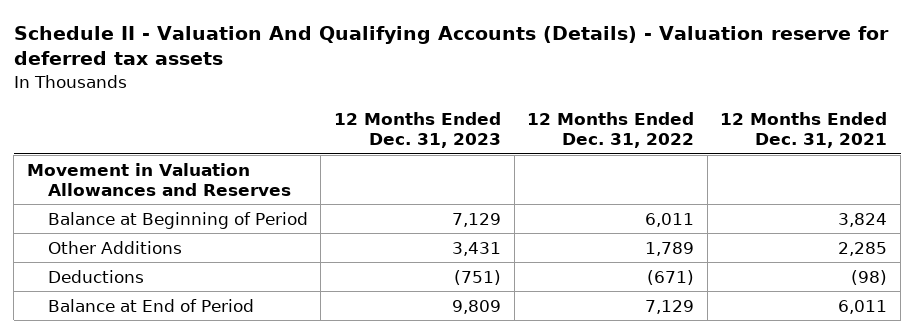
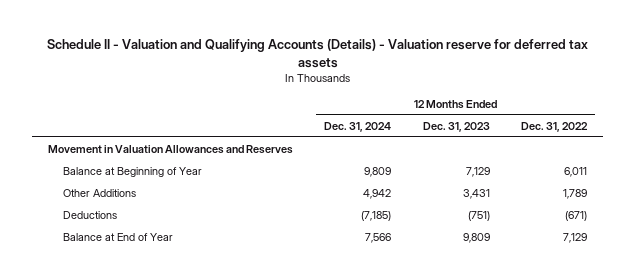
[13,25,889,66] Schedule II - Valuation And Qualifying Accounts (Details) - Valuation reserve for deferred tax assets -> [46,39,588,68] Schedule II - Valuation and Qualifying Accounts (Details) - Valuation reserve for deferred tax assets
[720,112,888,148] 12 Months Ended Dec. 31, 2021 -> none
none -> [324,122,392,133] Dec. 31, 2024
[47,211,308,229] Balance at Beginning of Period -> [63,167,203,178] Balance at Beginning of Year
[47,298,254,312] Balance at End of Period -> [63,233,174,242] Balance at End of Year

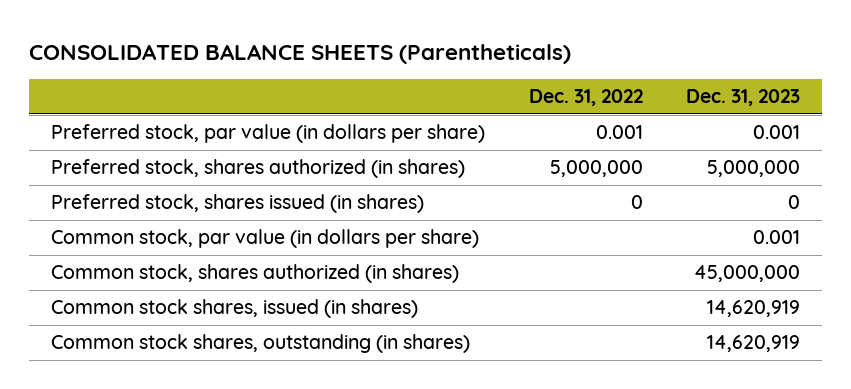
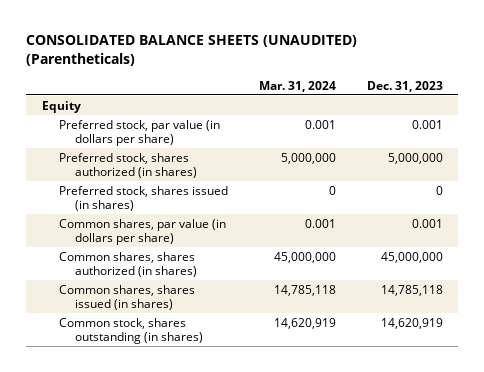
[29,43,572,64] CONSOLIDATED BALANCE SHEETS (Parentheticals) -> [26,35,358,66] CONSOLIDATED BALANCE SHEETS (UNAUDITED) (Parentheticals)
[528,89,643,107] Dec. 31, 2022 -> none
none -> [258,80,336,92] Mar. 31, 2024
none -> [41,100,81,113] Equity
[51,229,480,249] Common stock, par value (in dollars per share) -> [58,218,226,246] Common shares, par value (in dollars per share)
[51,264,460,284] Common stock, shares authorized (in shares) -> [58,251,198,278] Common shares, shares authorized (in shares)
[51,299,419,319] Common stock shares, issued (in shares) -> [58,284,195,311] Common shares, shares issued (in shares)
[707,300,801,318] 14,620,919 -> [380,284,443,296] 14,785,118
[51,334,471,354] Common stock shares, outstanding (in shares) -> [58,317,204,345] Common stock, shares outstanding (in shares)

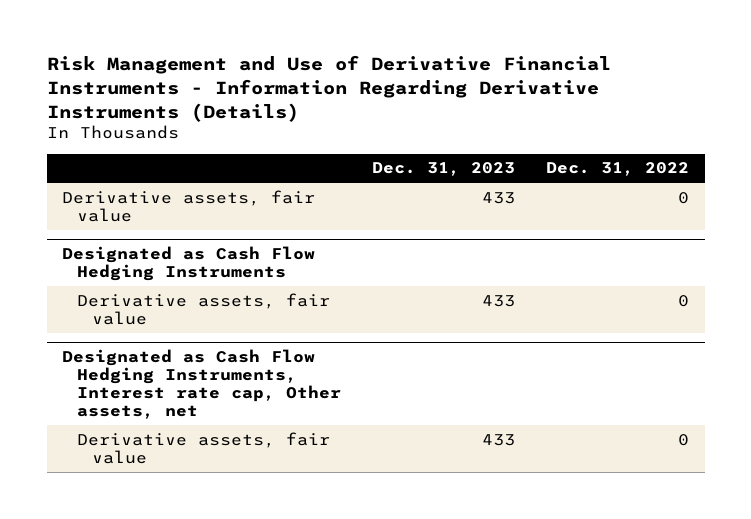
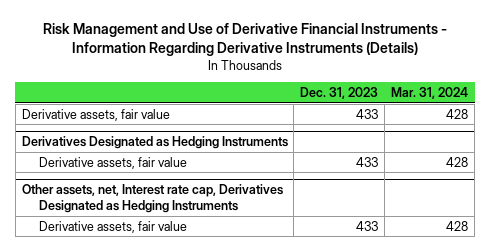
[546,162,690,177] Dec. 31, 2022 -> none
none -> [391,86,469,99] Mar. 31, 2024
[62,245,316,281] Designated as Cash Flow Hedging Instruments -> [21,136,288,150] Derivatives Designated as Hedging Instruments
[62,348,342,420] Designated as Cash Flow Hedging Instruments, Interest rate cap, Other assets, net -> [21,184,283,213] Other assets, net, Interest rate cap, Derivatives Designated as Hedging Instruments

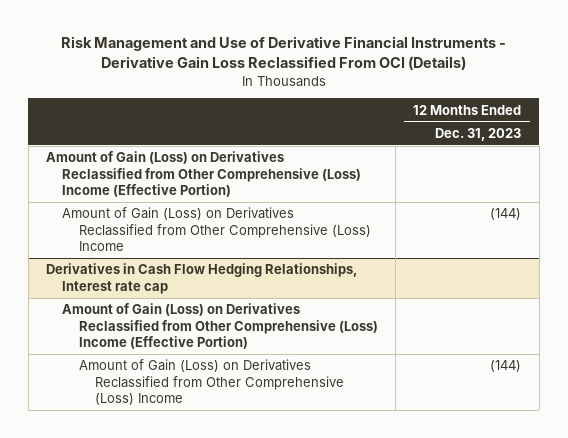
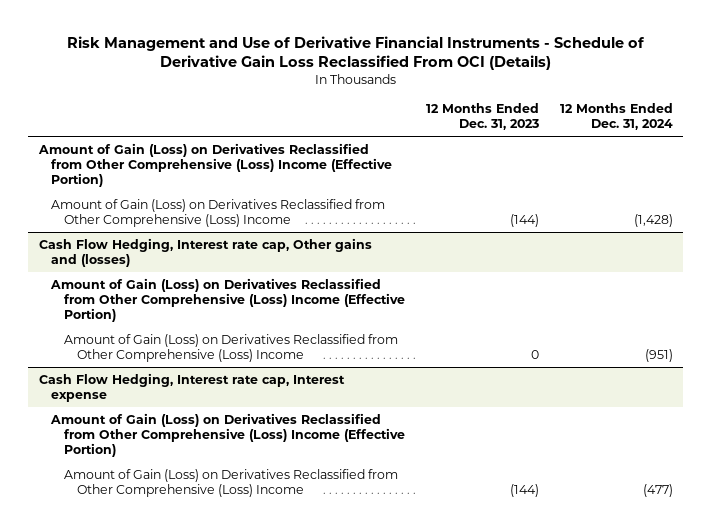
[60,36,506,71] Risk Management and Use of Derivative Financial Instruments - Derivative Gain Loss Reclassified From OCI (Details) -> [66,35,645,71] Risk Management and Use of Derivative Financial Instruments - Schedule of Derivative Gain Loss Reclassified From OCI (Details)
none -> [559,103,673,131] 12 Months Ended Dec. 31, 2024
[46,263,358,294] Derivatives in Cash Flow Hedging Relationships, Interest rate cap -> none
none -> [38,237,372,267] Cash Flow Hedging, Interest rate cap, Other gains and (losses)
none -> [64,333,399,362] Amount of Gain (Loss) on Derivatives Reclassified from Other Comprehensive (Loss) Income
none -> [38,372,345,402] Cash Flow Hedging, Interest rate cap, Interest expense
none -> [50,412,406,457] Amount of Gain (Loss) on Derivatives Reclassified from Other Comprehensive (Loss) Income (Effective Portion)

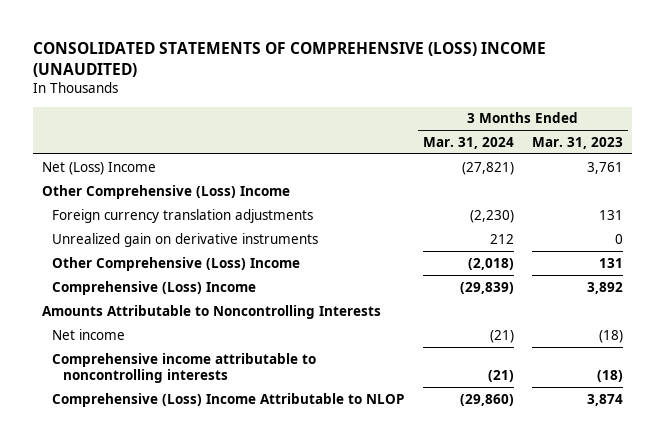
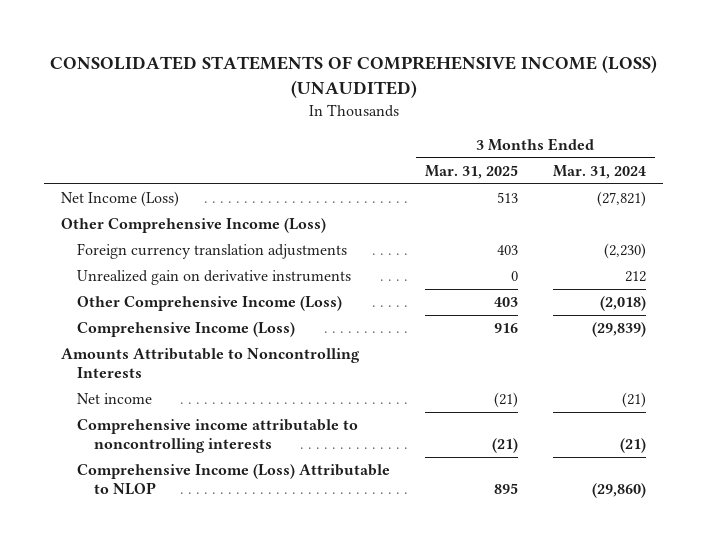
[33,42,547,78] CONSOLIDATED STATEMENTS OF COMPREHENSIVE (LOSS) INCOME (UNAUDITED) -> [49,54,657,98] CONSOLIDATED STATEMENTS OF COMPREHENSIVE INCOME (LOSS) (UNAUDITED)
[531,136,623,149] Mar. 31, 2023 -> none
none -> [425,165,519,180] Mar. 31, 2025
[42,161,157,175] Net (Loss) Income -> [61,191,180,208] Net Income (Loss)
[42,184,291,199] Other Comprehensive (Loss) Income -> [61,218,327,234] Other Comprehensive Income (Loss)
[52,256,301,271] Other Comprehensive (Loss) Income -> [77,296,343,312] Other Comprehensive Income (Loss)
[52,280,257,295] Comprehensive (Loss) Income -> [77,322,296,338] Comprehensive Income (Loss)
[52,392,405,407] Comprehensive (Loss) Income Attributable to NLOP -> [77,464,391,495] Comprehensive Income (Loss) Attributable to NLOP

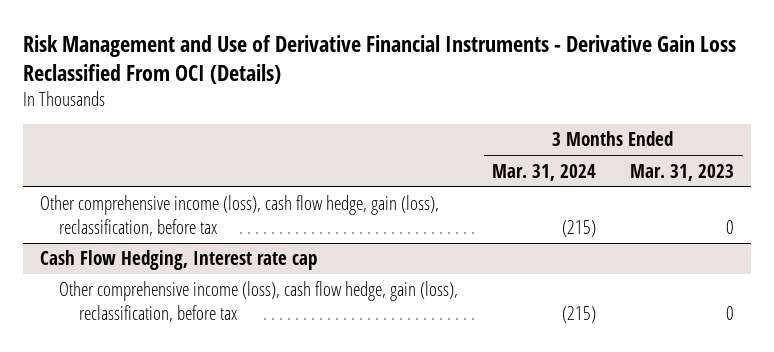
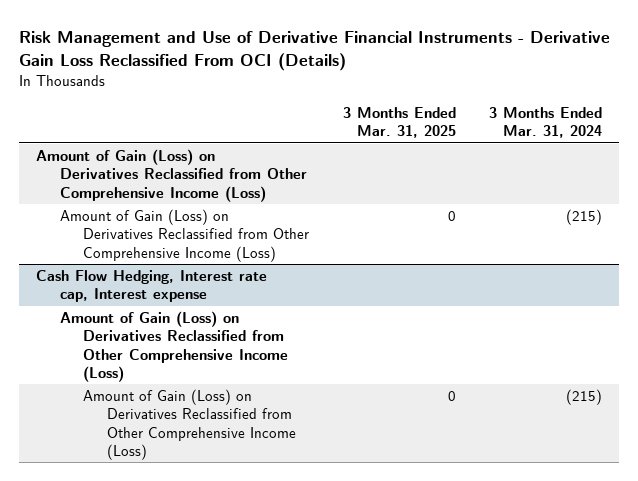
[630,163,735,181] Mar. 31, 2023 -> none
none -> [342,106,456,139] 3 Months Ended Mar. 31, 2025
none -> [36,148,307,202] Amount of Gain (Loss) on Derivatives Reclassified from Other Comprehensive Income (Loss)
[39,195,439,237] Other comprehensive income (loss), cash flow hedge, gain (loss), reclassification, before tax -> [59,208,310,262] Amount of Gain (Loss) on Derivatives Reclassified from Other Comprehensive Income (Loss)
[39,250,317,271] Cash Flow Hedging, Interest rate cap -> [36,269,268,303] Cash Flow Hedging, Interest rate cap, Interest expense
none -> [59,310,289,382] Amount of Gain (Loss) on Derivatives Reclassified from Other Comprehensive Income (Loss)
[59,281,459,323] Other comprehensive income (loss), cash flow hedge, gain (loss), reclassification, before tax -> [83,388,296,460] Amount of Gain (Loss) on Derivatives Reclassified from Other Comprehensive Income (Loss)

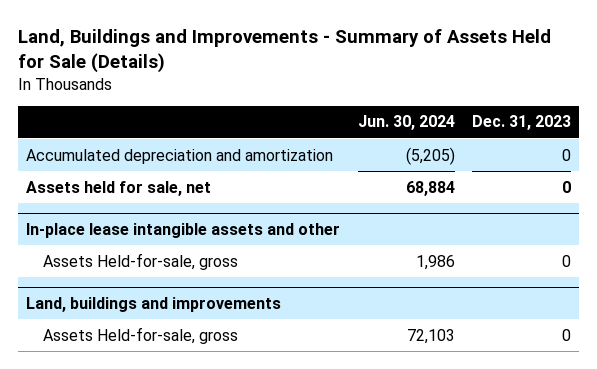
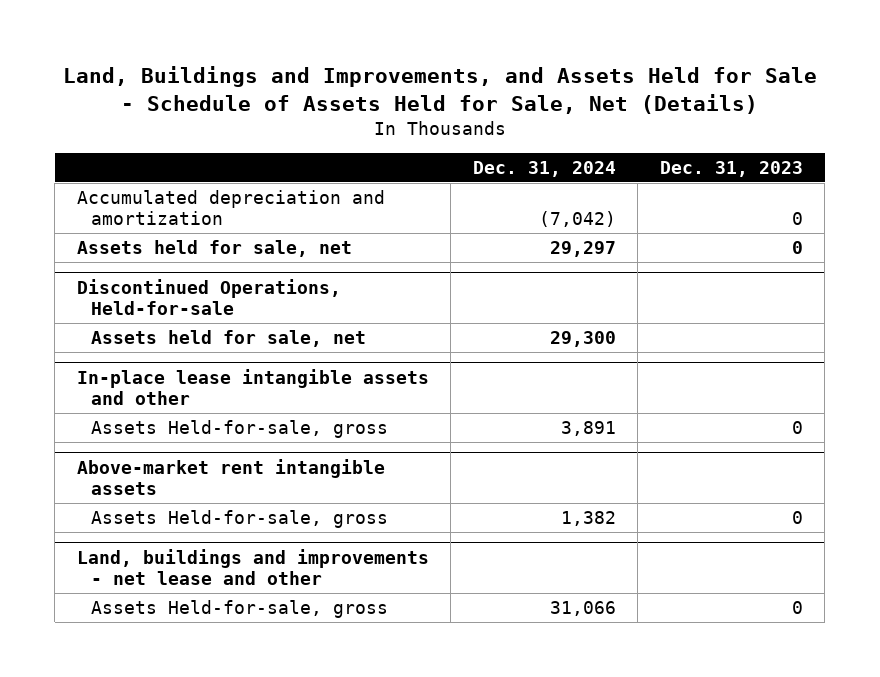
[17,28,551,73] Land, Buildings and Improvements - Summary of Assets Held for Sale (Details) -> [62,65,817,114] Land, Buildings and Improvements, and Assets Held for Sale - Schedule of Assets Held for Sale, Net (Details)
[357,115,455,131] Jun. 30, 2024 -> none
none -> [472,160,616,177] Dec. 31, 2024
none -> [76,278,341,316] Discontinued Operations, Held-for-sale
none -> [90,329,366,347] Assets held for sale, net
[26,296,282,312] Land, buildings and improvements -> none
none -> [76,458,385,496] Above-market rent intangible assets
none -> [76,548,429,586] Land, buildings and improvements - net lease and other
none -> [90,599,388,618] Assets Held-for-sale, gross

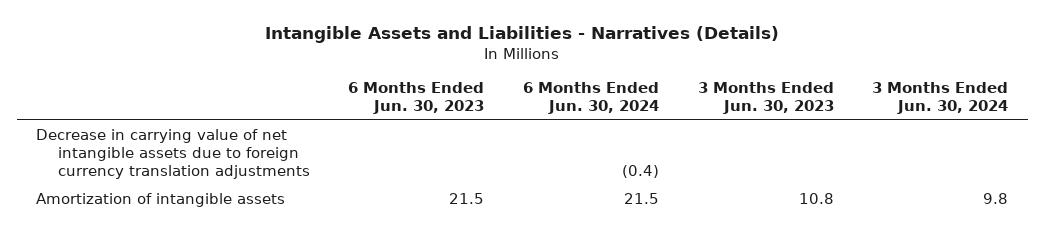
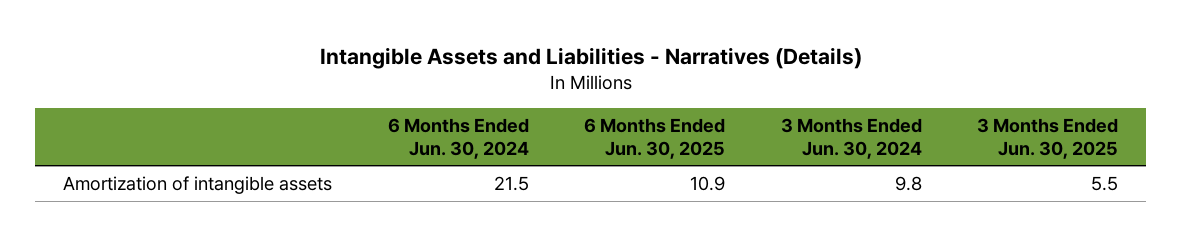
[348,82,485,114] 6 Months Ended Jun. 30, 2023 -> none
[697,82,834,114] 3 Months Ended Jun. 30, 2023 -> none
none -> [584,117,726,159] 6 Months Ended Jun. 30, 2025
none -> [977,117,1119,159] 3 Months Ended Jun. 30, 2025
[35,129,310,179] Decrease in carrying value of net intangible assets due to foreign currency translation adjustments -> none

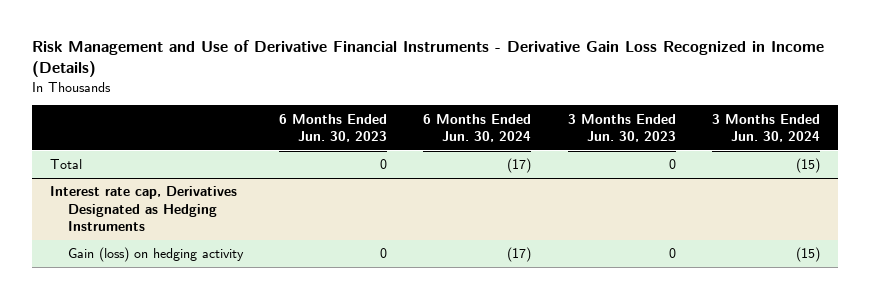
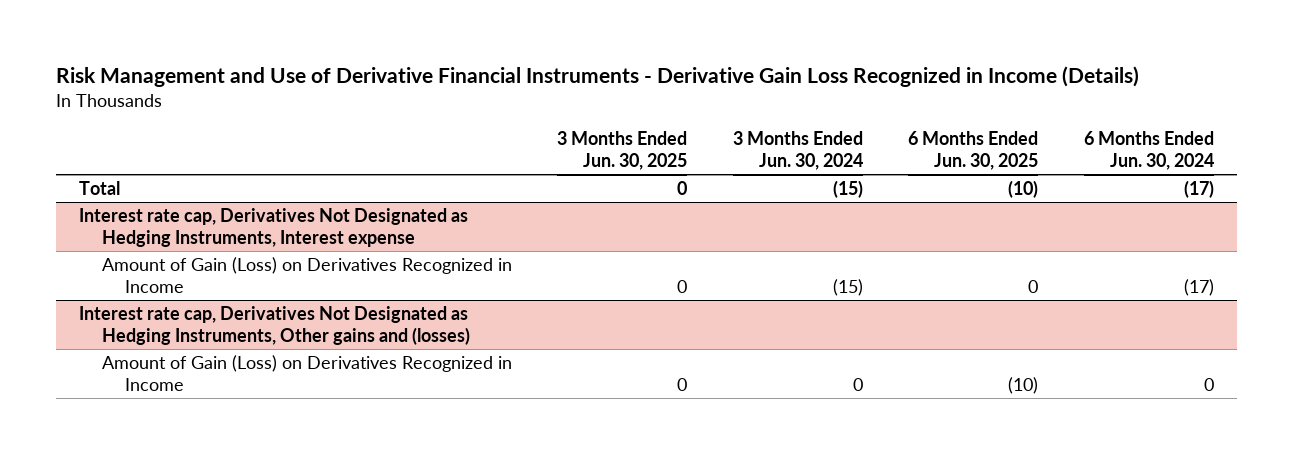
[279,113,388,142] 6 Months Ended Jun. 30, 2023 -> none
[567,113,676,142] 3 Months Ended Jun. 30, 2023 -> none
none -> [557,130,688,171] 3 Months Ended Jun. 30, 2025
none -> [908,130,1039,171] 6 Months Ended Jun. 30, 2025
[49,186,237,232] Interest rate cap, Derivatives Designated as Hedging Instruments -> [78,207,468,247] Interest rate cap, Derivatives Not Designated as Hedging Instruments, Interest expense
[68,247,245,263] Gain (loss) on hedging activity -> [101,256,512,293] Amount of Gain (Loss) on Derivatives Recognized in Income
none -> [78,305,470,345] Interest rate cap, Derivatives Not Designated as Hedging Instruments, Other gains and (losses)
none -> [101,354,512,391] Amount of Gain (Loss) on Derivatives Recognized in Income

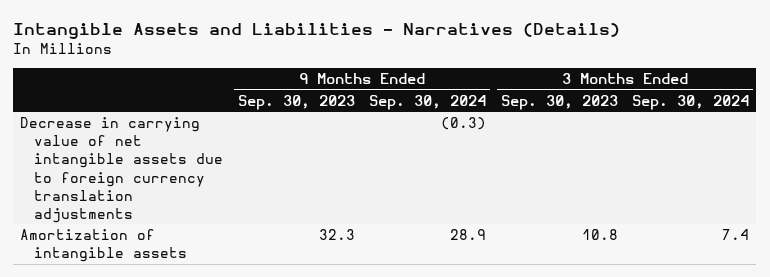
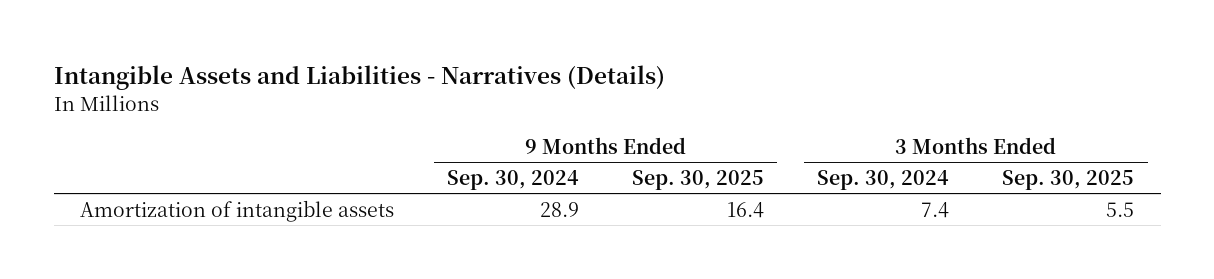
[237,94,355,110] Sep. 30, 2023 -> none
[500,94,618,110] Sep. 30, 2023 -> none
none -> [632,169,765,190] Sep. 30, 2025
none -> [1002,169,1135,190] Sep. 30, 2025
[20,117,224,224] Decrease in carrying value of net intangible assets due to foreign currency translation adjustments -> none

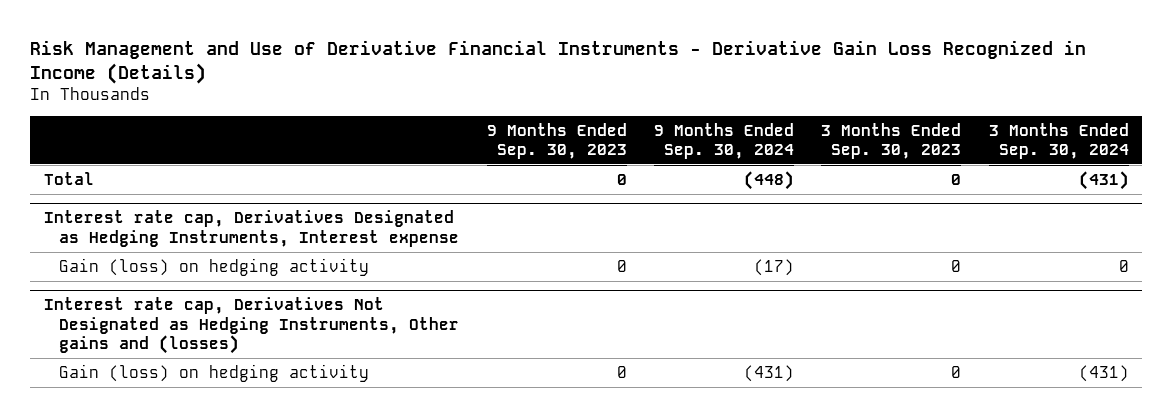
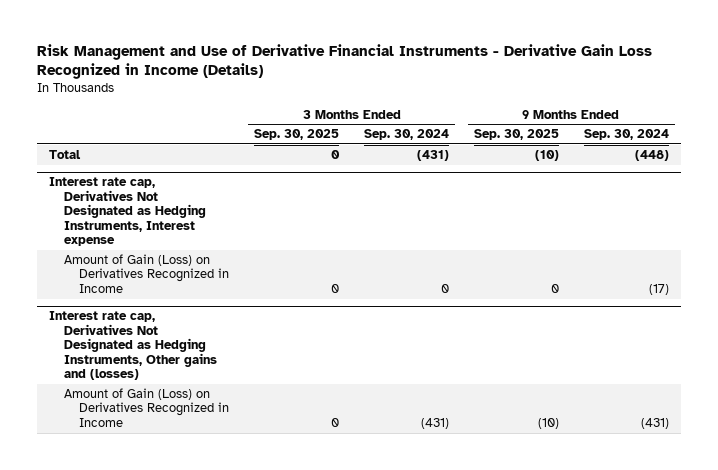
[486,122,627,159] 9 Months Ended Sep. 30, 2023 -> none
[821,122,962,159] 3 Months Ended Sep. 30, 2023 -> none
none -> [254,129,340,141] Sep. 30, 2025
none -> [473,129,559,141] Sep. 30, 2025
[44,210,460,247] Interest rate cap, Derivatives Designated as Hedging Instruments, Interest expense -> [49,177,207,247] Interest rate cap, Derivatives Not Designated as Hedging Instruments, Interest expense
[59,257,370,276] Gain (loss) on hedging activity -> [64,254,230,293] Amount of Gain (Loss) on Derivatives Recognized in Income
[59,363,370,382] Gain (loss) on hedging activity -> [64,388,230,427] Amount of Gain (Loss) on Derivatives Recognized in Income

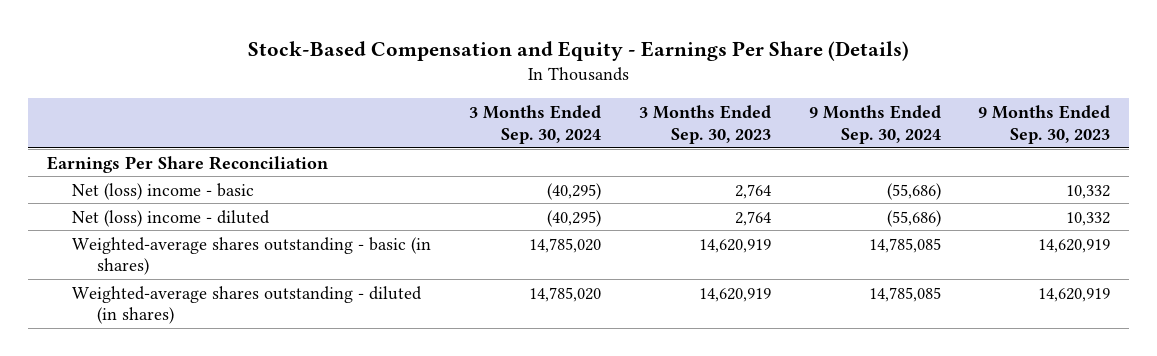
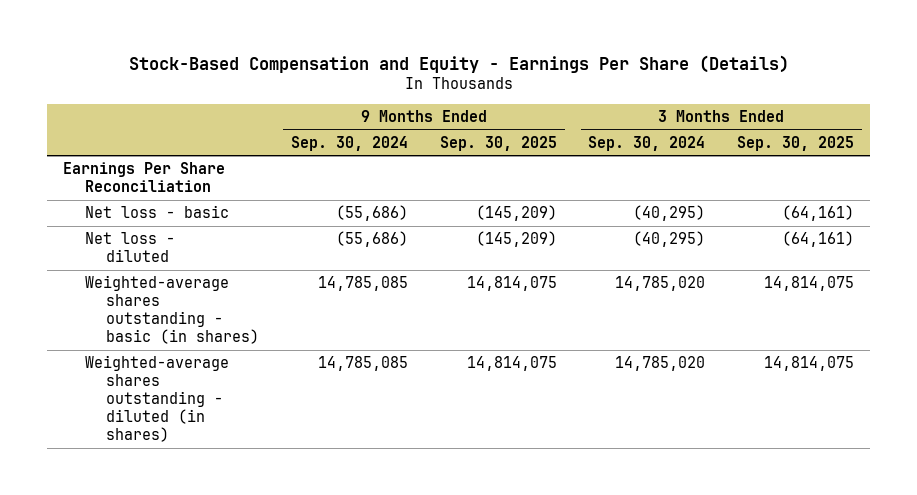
[638,105,771,144] 3 Months Ended Sep. 30, 2023 -> none
[978,105,1111,144] 9 Months Ended Sep. 30, 2023 -> none
none -> [439,135,557,151] Sep. 30, 2025
none -> [737,135,855,151] Sep. 30, 2025
[71,182,254,200] Net (loss) income - basic -> [84,205,229,219] Net loss - basic
[71,209,270,227] Net (loss) income - diluted -> [84,232,175,263] Net loss - diluted

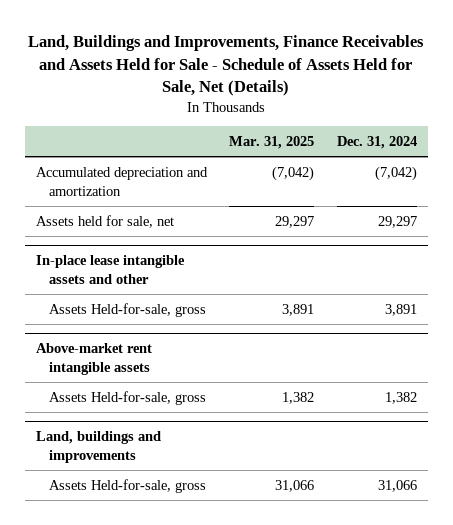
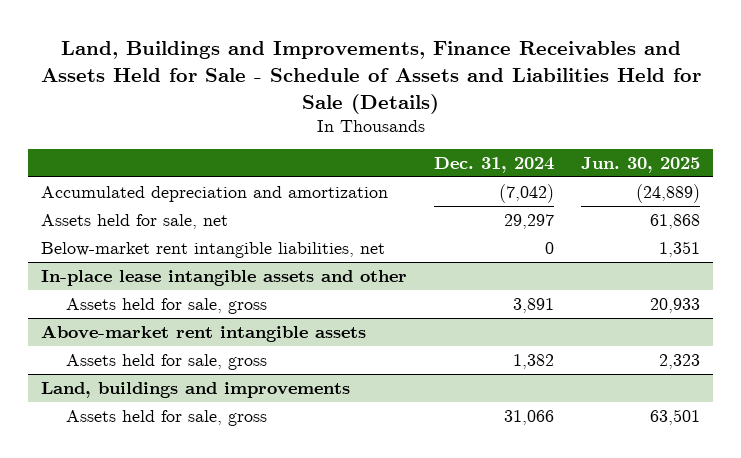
[28,35,425,97] Land, Buildings and Improvements, Finance Receivables and Assets Held for Sale - Schedule of Assets Held for Sale, Net (Details) -> [40,40,701,114] Land, Buildings and Improvements, Finance Receivables and Assets Held for Sale - Schedule of Assets and Liabilities Held for Sale (Details)
[229,135,315,149] Mar. 31, 2025 -> none
none -> [580,156,700,173] Jun. 30, 2025
none -> [41,241,386,258] Below-market rent intangible liabilities, net
[49,302,207,317] Assets Held-for-sale, gross -> [65,297,267,314] Assets held for sale, gross
[49,390,207,405] Assets Held-for-sale, gross -> [65,353,267,370] Assets held for sale, gross
[49,478,207,493] Assets Held-for-sale, gross -> [65,409,267,426] Assets held for sale, gross

